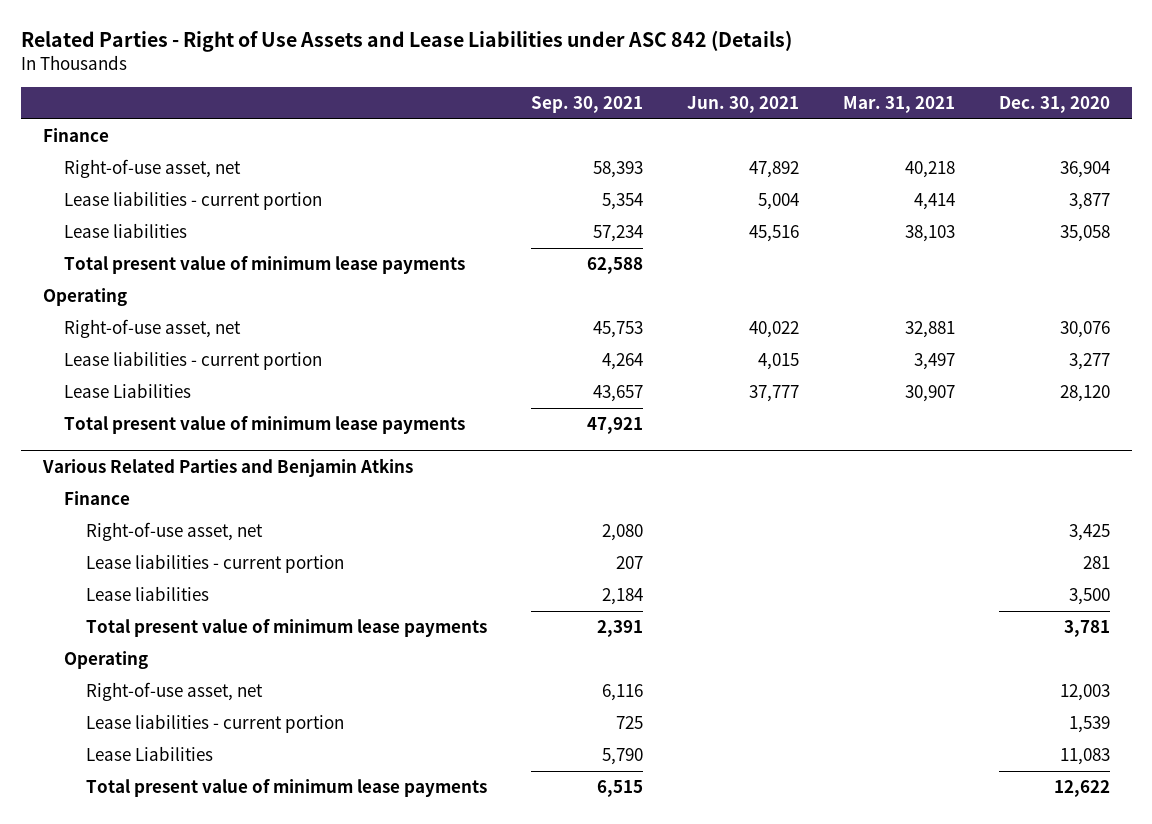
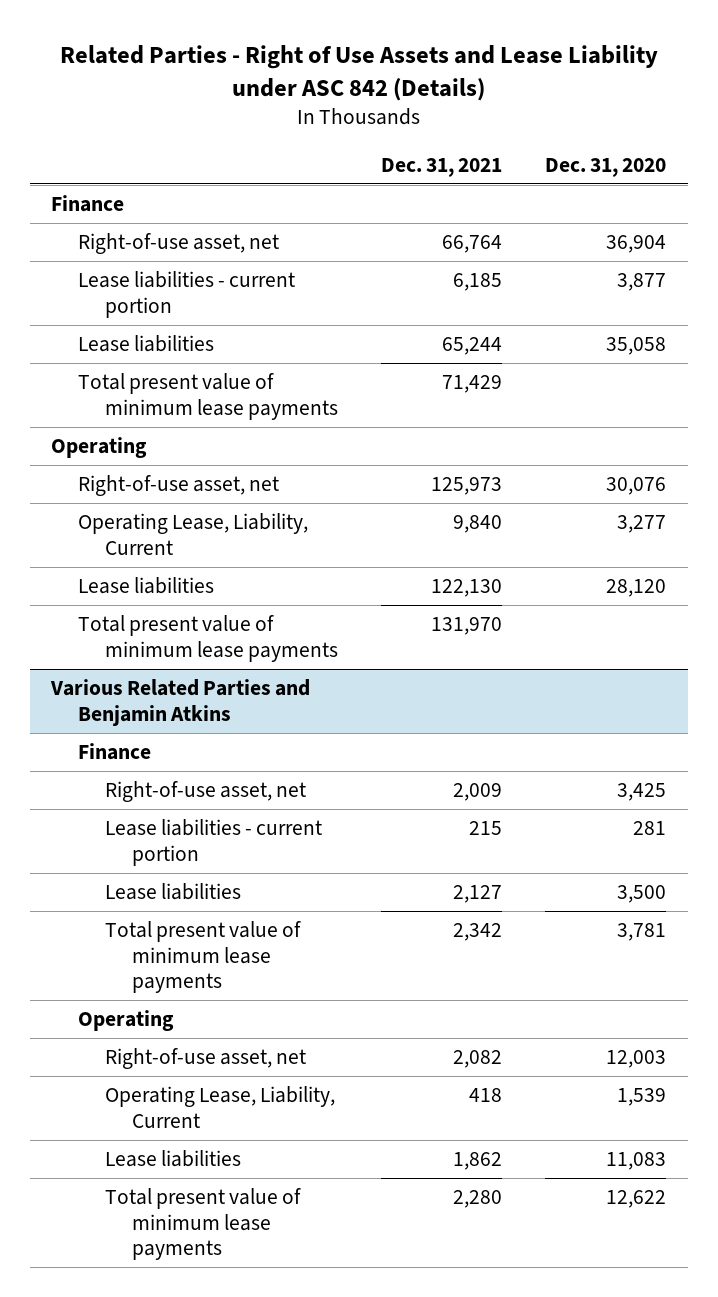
[20,29,792,52] Related Parties - Right of Use Assets and Lease Liabilities under ASC 842 (Details) -> [59,44,658,101] Related Parties - Right of Use Assets and Lease Liability under ASC 842 (Details)
[530,95,643,113] Sep. 30, 2021 -> none
[686,95,799,113] Jun. 30, 2021 -> none
[842,95,955,113] Mar. 31, 2021 -> none
none -> [381,157,503,177] Dec. 31, 2021
[64,351,323,371] Lease liabilities - current portion -> [78,513,309,555] Operating Lease, Liability, Current
[64,383,192,399] Lease Liabilities -> [78,577,215,595] Lease liabilities
[85,714,344,734] Lease liabilities - current portion -> [104,1086,335,1128] Operating Lease, Liability, Current
[85,746,213,762] Lease Liabilities -> [104,1150,241,1168] Lease liabilities

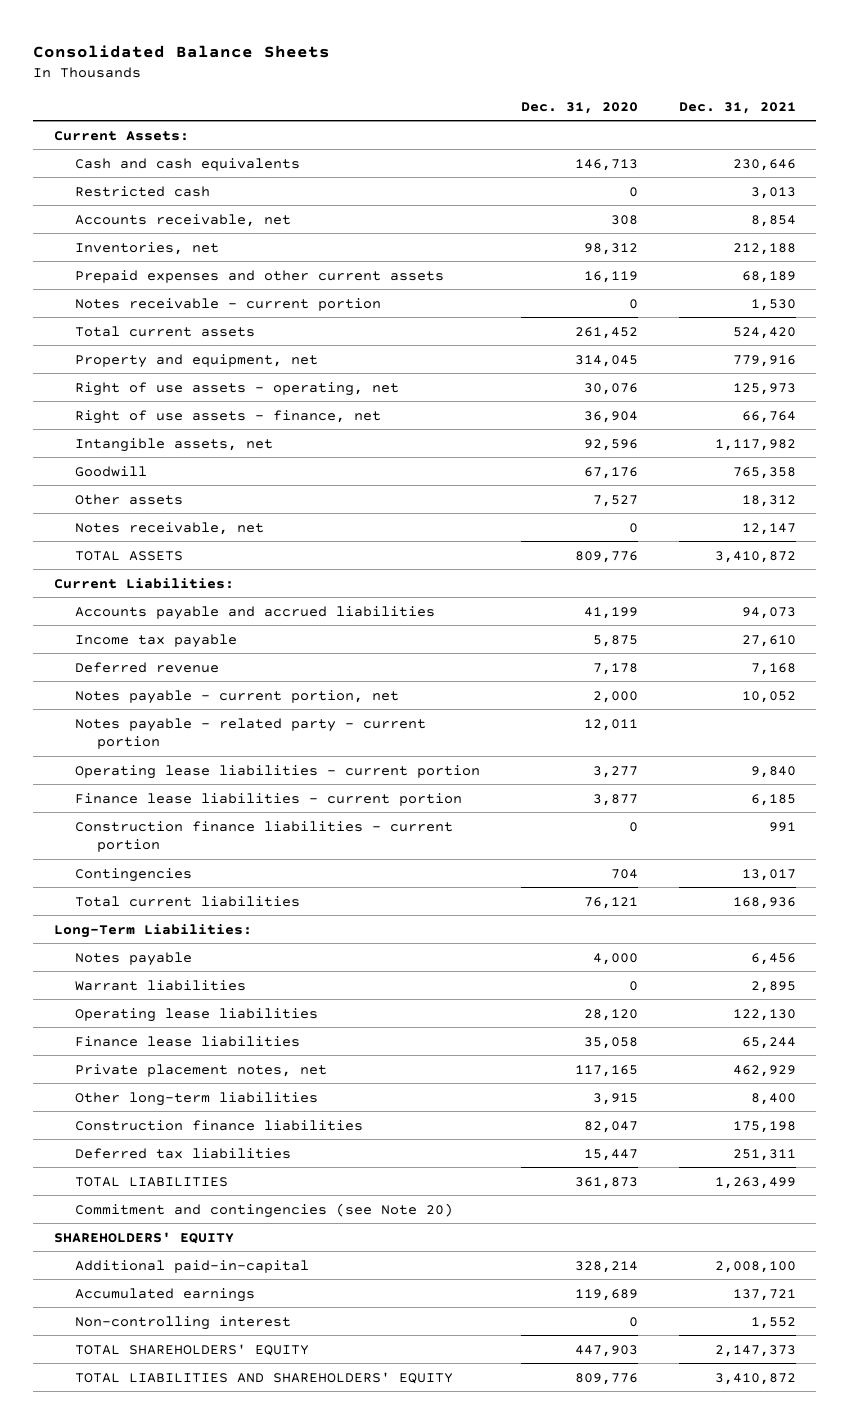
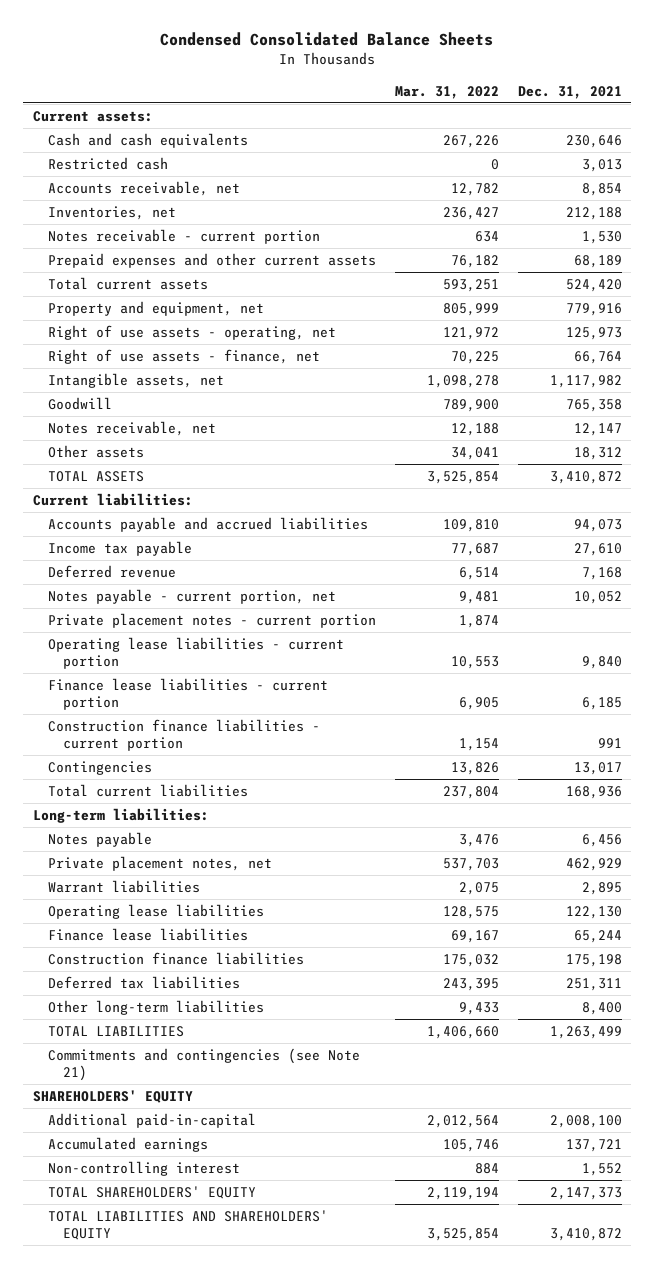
[33,44,331,58] Consolidated Balance Sheets -> [160,32,494,47] Condensed Consolidated Balance Sheets
[521,101,639,114] Dec. 31, 2020 -> none
none -> [394,85,499,99] Mar. 31, 2022
[53,130,189,141] Current Assets: -> [32,111,153,123] Current assets:
[75,269,445,283] Prepaid expenses and other current assets -> [48,253,377,269] Prepaid expenses and other current assets
[75,493,184,505] Other assets -> [48,445,145,459] Other assets
[53,577,234,589] Current Liabilities: -> [32,493,193,507] Current liabilities:
[75,717,427,749] Notes payable - related party - current portion -> none
none -> [48,613,377,629] Private placement notes - current portion
[53,923,252,938] Long-Term Liabilities: -> [32,808,209,824] Long-term liabilities:
[75,1063,328,1077] Private placement notes, net -> [48,856,273,872] Private placement notes, net
[75,1091,319,1106] Other long-term liabilities -> [48,1000,265,1016] Other long-term liabilities
[75,1202,454,1218] Commitment and contingencies (see Note 20) -> [48,1048,361,1081] Commitments and contingencies (see Note 21)

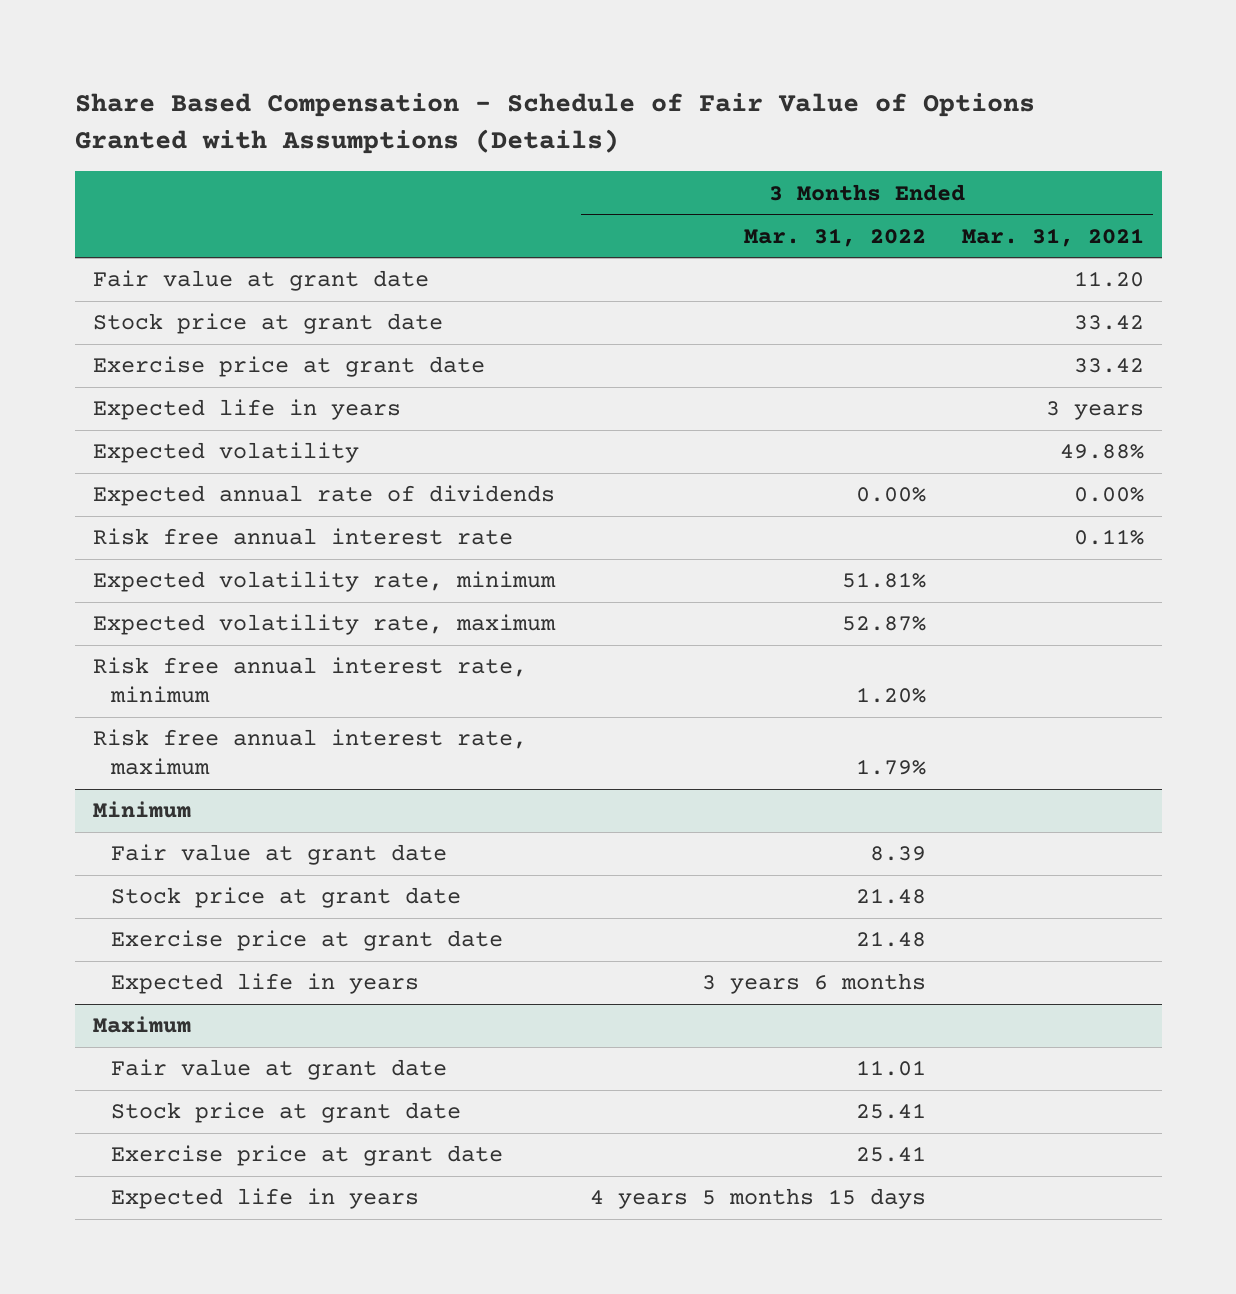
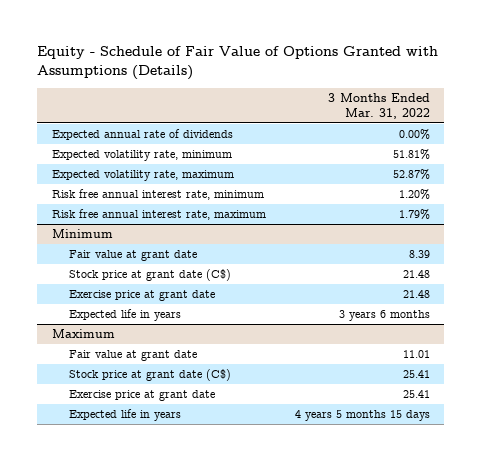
[74,93,1035,154] Share Based Compensation - Schedule of Fair Value of Options Granted with Assumptions (Details) -> [37,46,439,81] Equity - Schedule of Fair Value of Options Granted with Assumptions (Details)
[961,227,1144,247] Mar. 31, 2021 -> none
[92,270,429,292] Fair value at grant date -> none
[92,313,443,335] Stock price at grant date -> none
[92,356,485,378] Exercise price at grant date -> none
[92,399,401,421] Expected life in years -> none
[92,442,359,464] Expected volatility -> none
[92,528,513,546] Risk free annual interest rate -> none
[110,887,461,909] Stock price at grant date -> [68,269,231,282] Stock price at grant date (C$)
[110,1102,461,1124] Stock price at grant date -> [68,369,231,382] Stock price at grant date (C$)

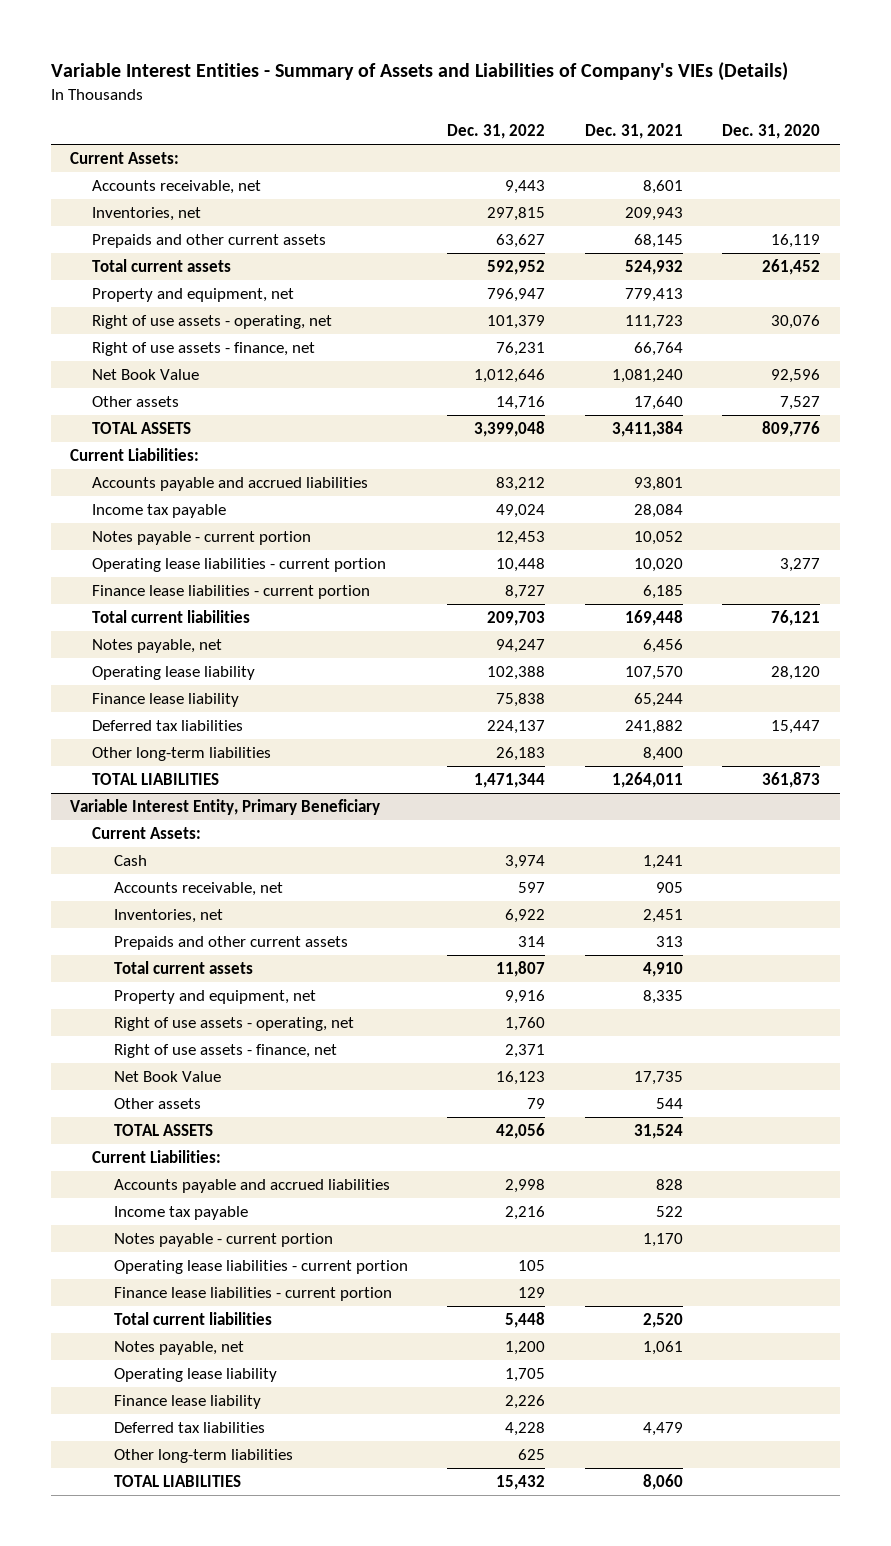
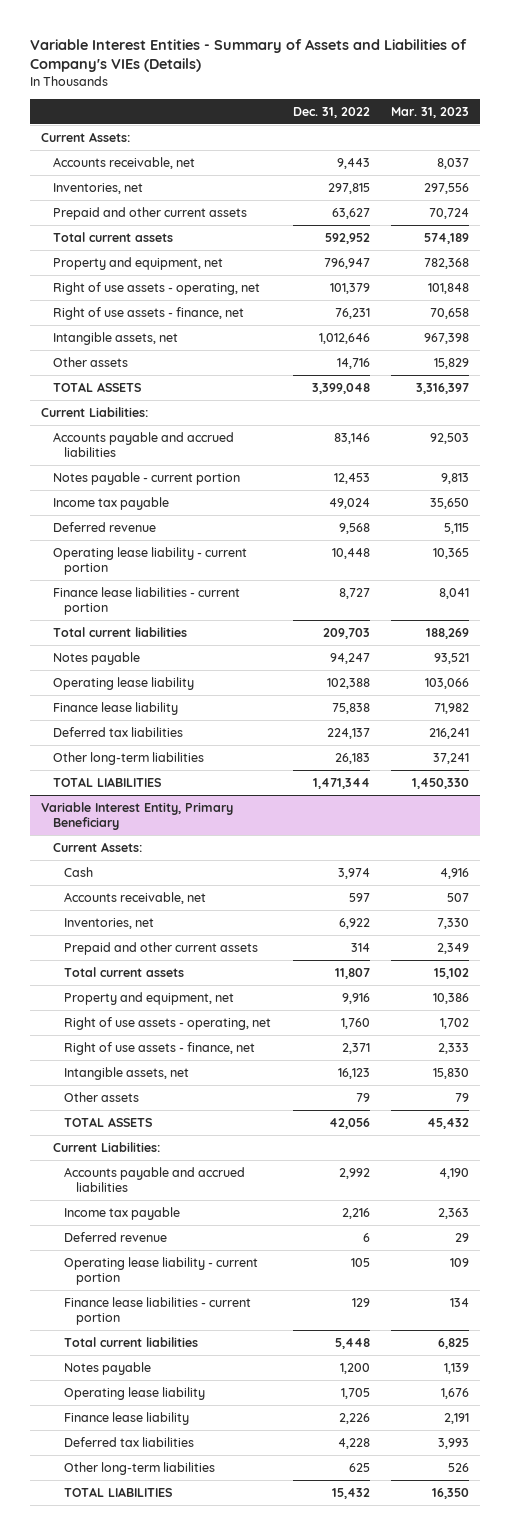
[584,124,683,140] Dec. 31, 2021 -> none
[722,124,821,140] Dec. 31, 2020 -> none
none -> [391,106,470,118] Mar. 31, 2023
[92,234,327,249] Prepaids and other current assets -> [52,206,247,220] Prepaid and other current assets
[92,369,200,381] Net Book Value -> [52,331,178,345] Intangible assets, net
[496,477,546,492] 83,212 -> [333,432,370,444] 83,146
[92,504,227,519] Income tax payable -> [52,496,169,510] Income tax payable
none -> [52,521,156,532] Deferred revenue
[92,558,387,573] Operating lease liabilities - current portion -> [52,546,247,575] Operating lease liability - current portion
[92,639,223,654] Notes payable, net -> [52,651,140,665] Notes payable
[113,936,348,951] Prepaids and other current assets -> [64,941,259,955] Prepaid and other current assets
[113,1071,221,1083] Net Book Value -> [64,1066,190,1080] Intangible assets, net
[505,1179,546,1194] 2,998 -> [338,1167,370,1179] 2,992
[113,1233,333,1248] Notes payable - current portion -> none
none -> [64,1231,168,1242] Deferred revenue
[113,1260,408,1275] Operating lease liabilities - current portion -> [64,1256,259,1285] Operating lease liability - current portion
[113,1341,244,1356] Notes payable, net -> [64,1361,152,1375] Notes payable

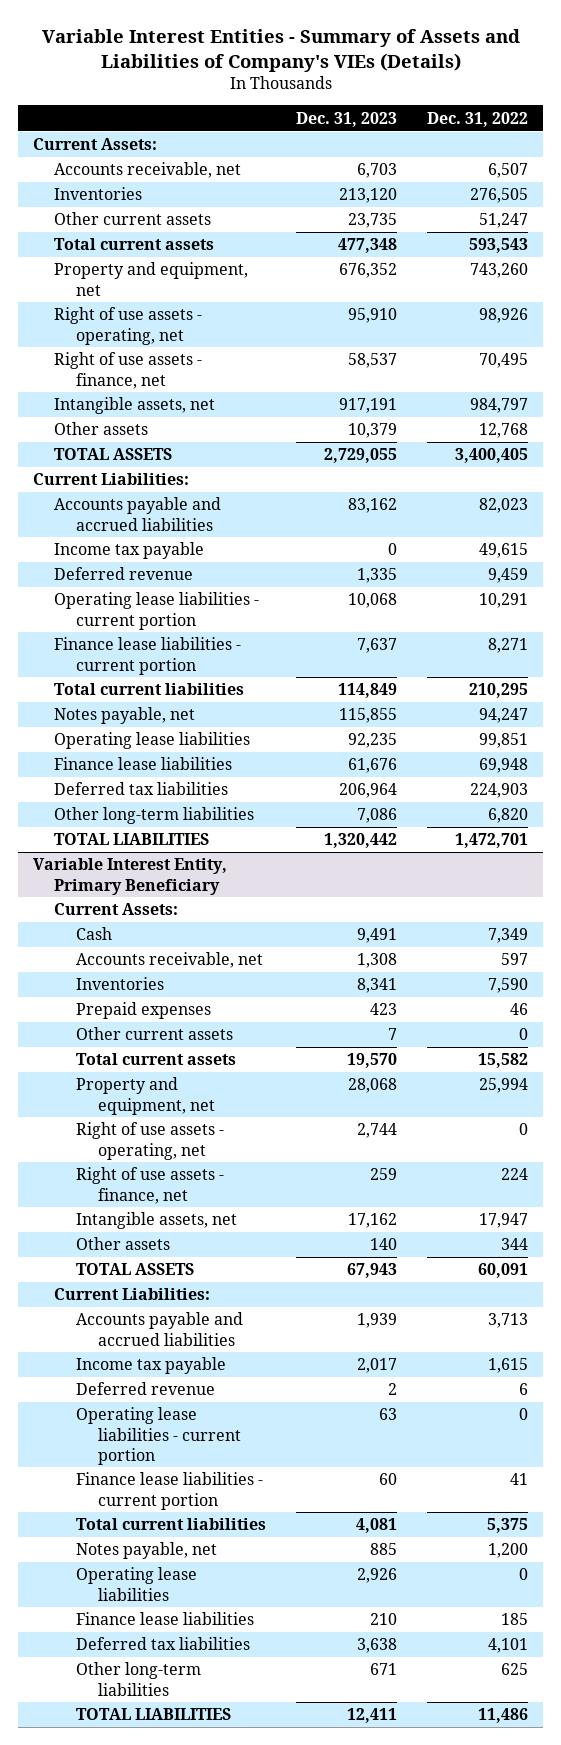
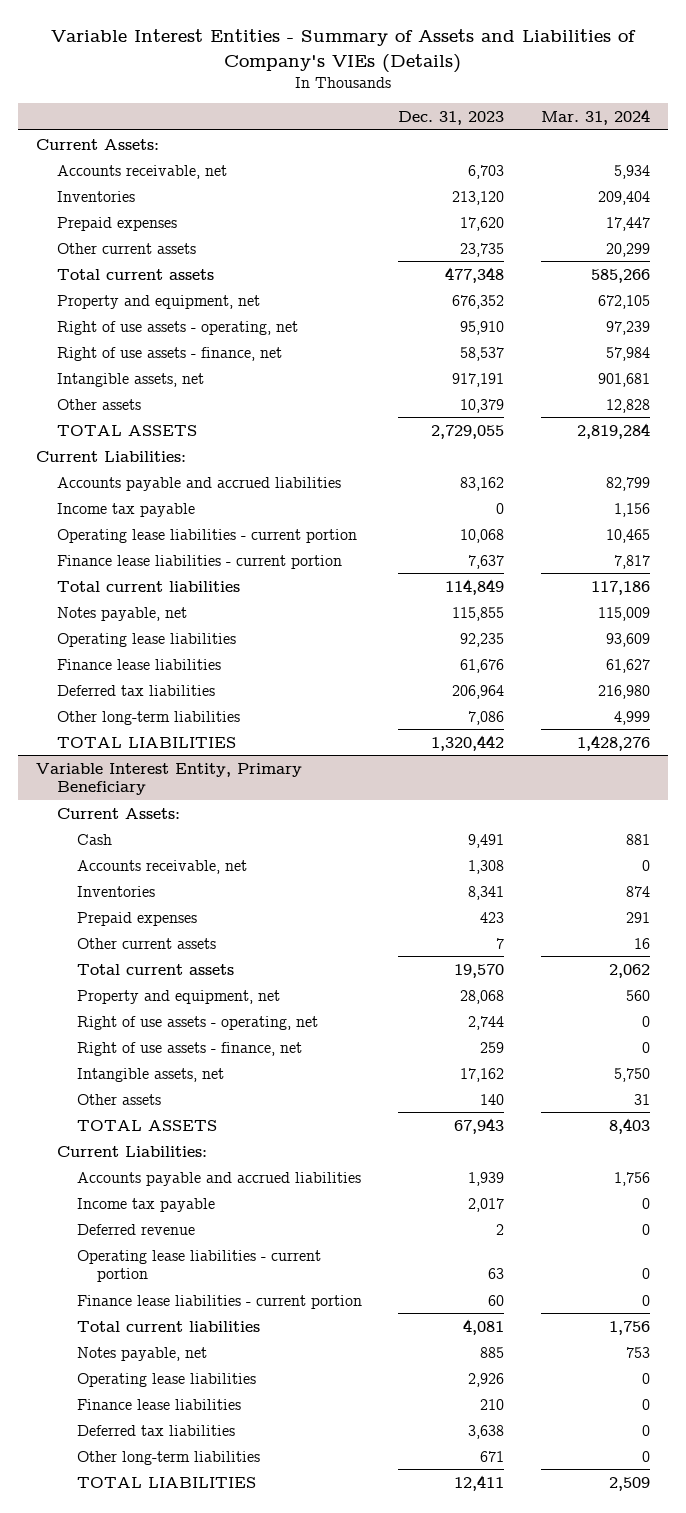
[427,111,529,127] Dec. 31, 2022 -> none
none -> [540,108,650,125] Mar. 31, 2024
none -> [56,216,177,231] Prepaid expenses
[54,567,194,581] Deferred revenue -> none

